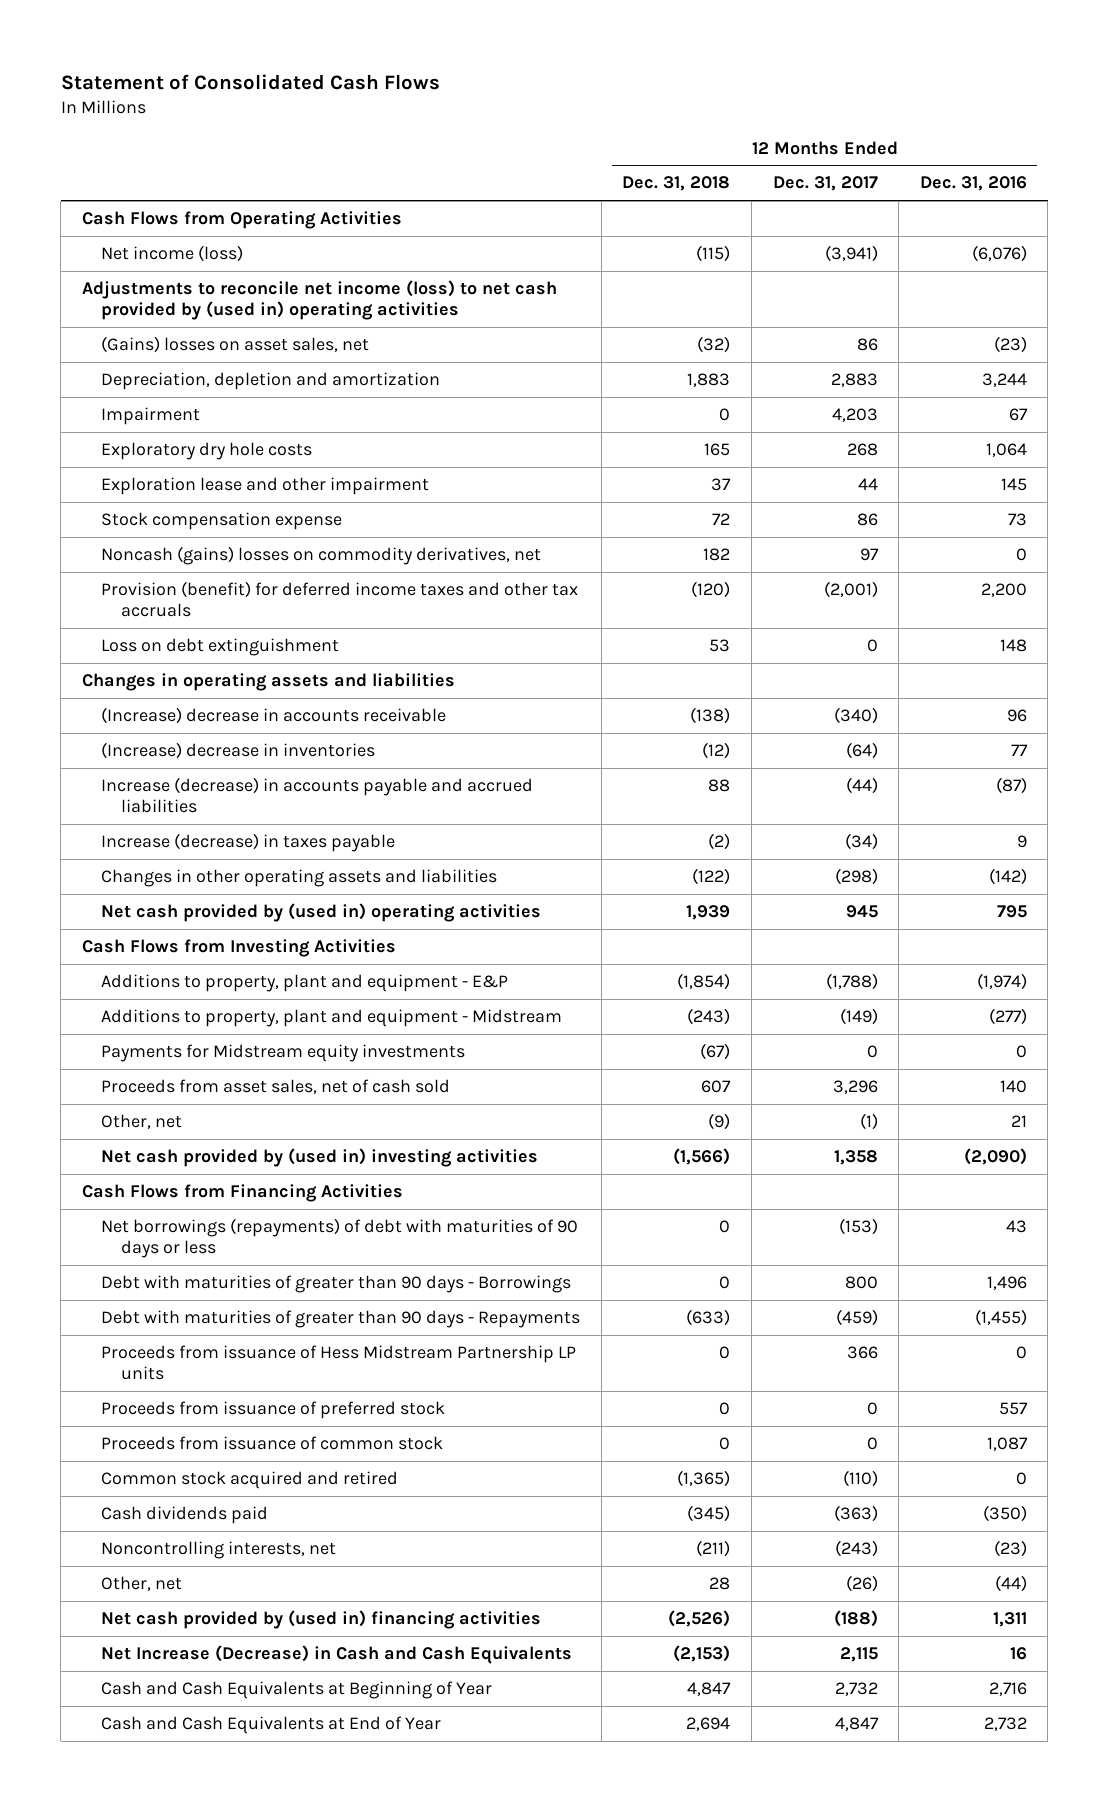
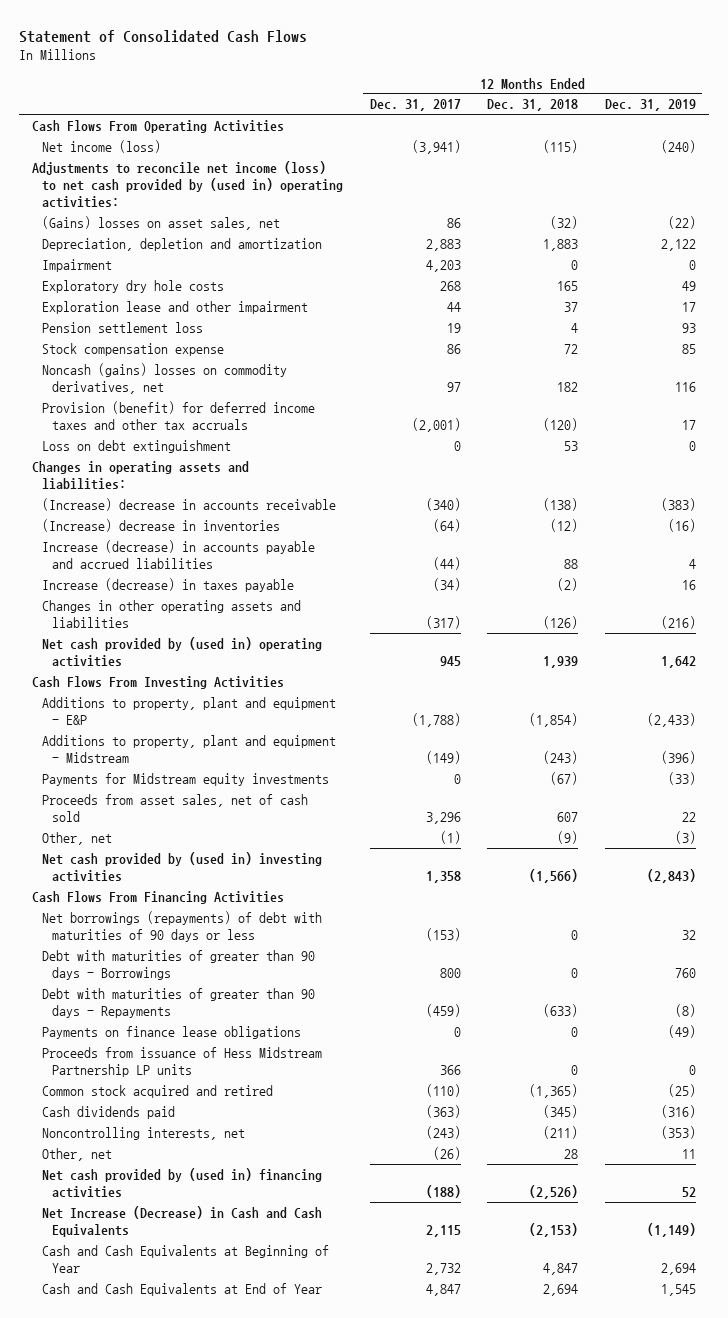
[919,176,1027,192] Dec. 31, 2016 -> none
none -> [604,99,696,112] Dec. 31, 2019
[81,210,402,229] Cash Flows from Operating Activities -> [32,119,285,133] Cash Flows From Operating Activities
[81,279,557,321] Adjustments to reconcile net income (loss) to net cash provided by (used in) operating activities -> [32,160,344,208] Adjustments to reconcile net income (loss) to net cash provided by (used in) operating activities:
none -> [42,321,204,333] Pension settlement loss
[81,672,455,691] Changes in operating assets and liabilities -> [32,460,250,490] Changes in operating assets and liabilities:
[692,867,731,885] (122) -> [543,615,579,629] (126)
[834,867,878,885] (298) -> [425,615,461,629] (317)
[81,938,396,957] Cash Flows from Investing Activities -> [32,675,285,689] Cash Flows From Investing Activities
[81,1183,403,1202] Cash Flows from Financing Activities -> [32,890,285,904] Cash Flows From Financing Activities
none -> [42,1025,302,1039] Payments on finance lease obligations
[101,1400,446,1419] Proceeds from issuance of preferred stock -> none
[101,1435,444,1450] Proceeds from issuance of common stock -> none

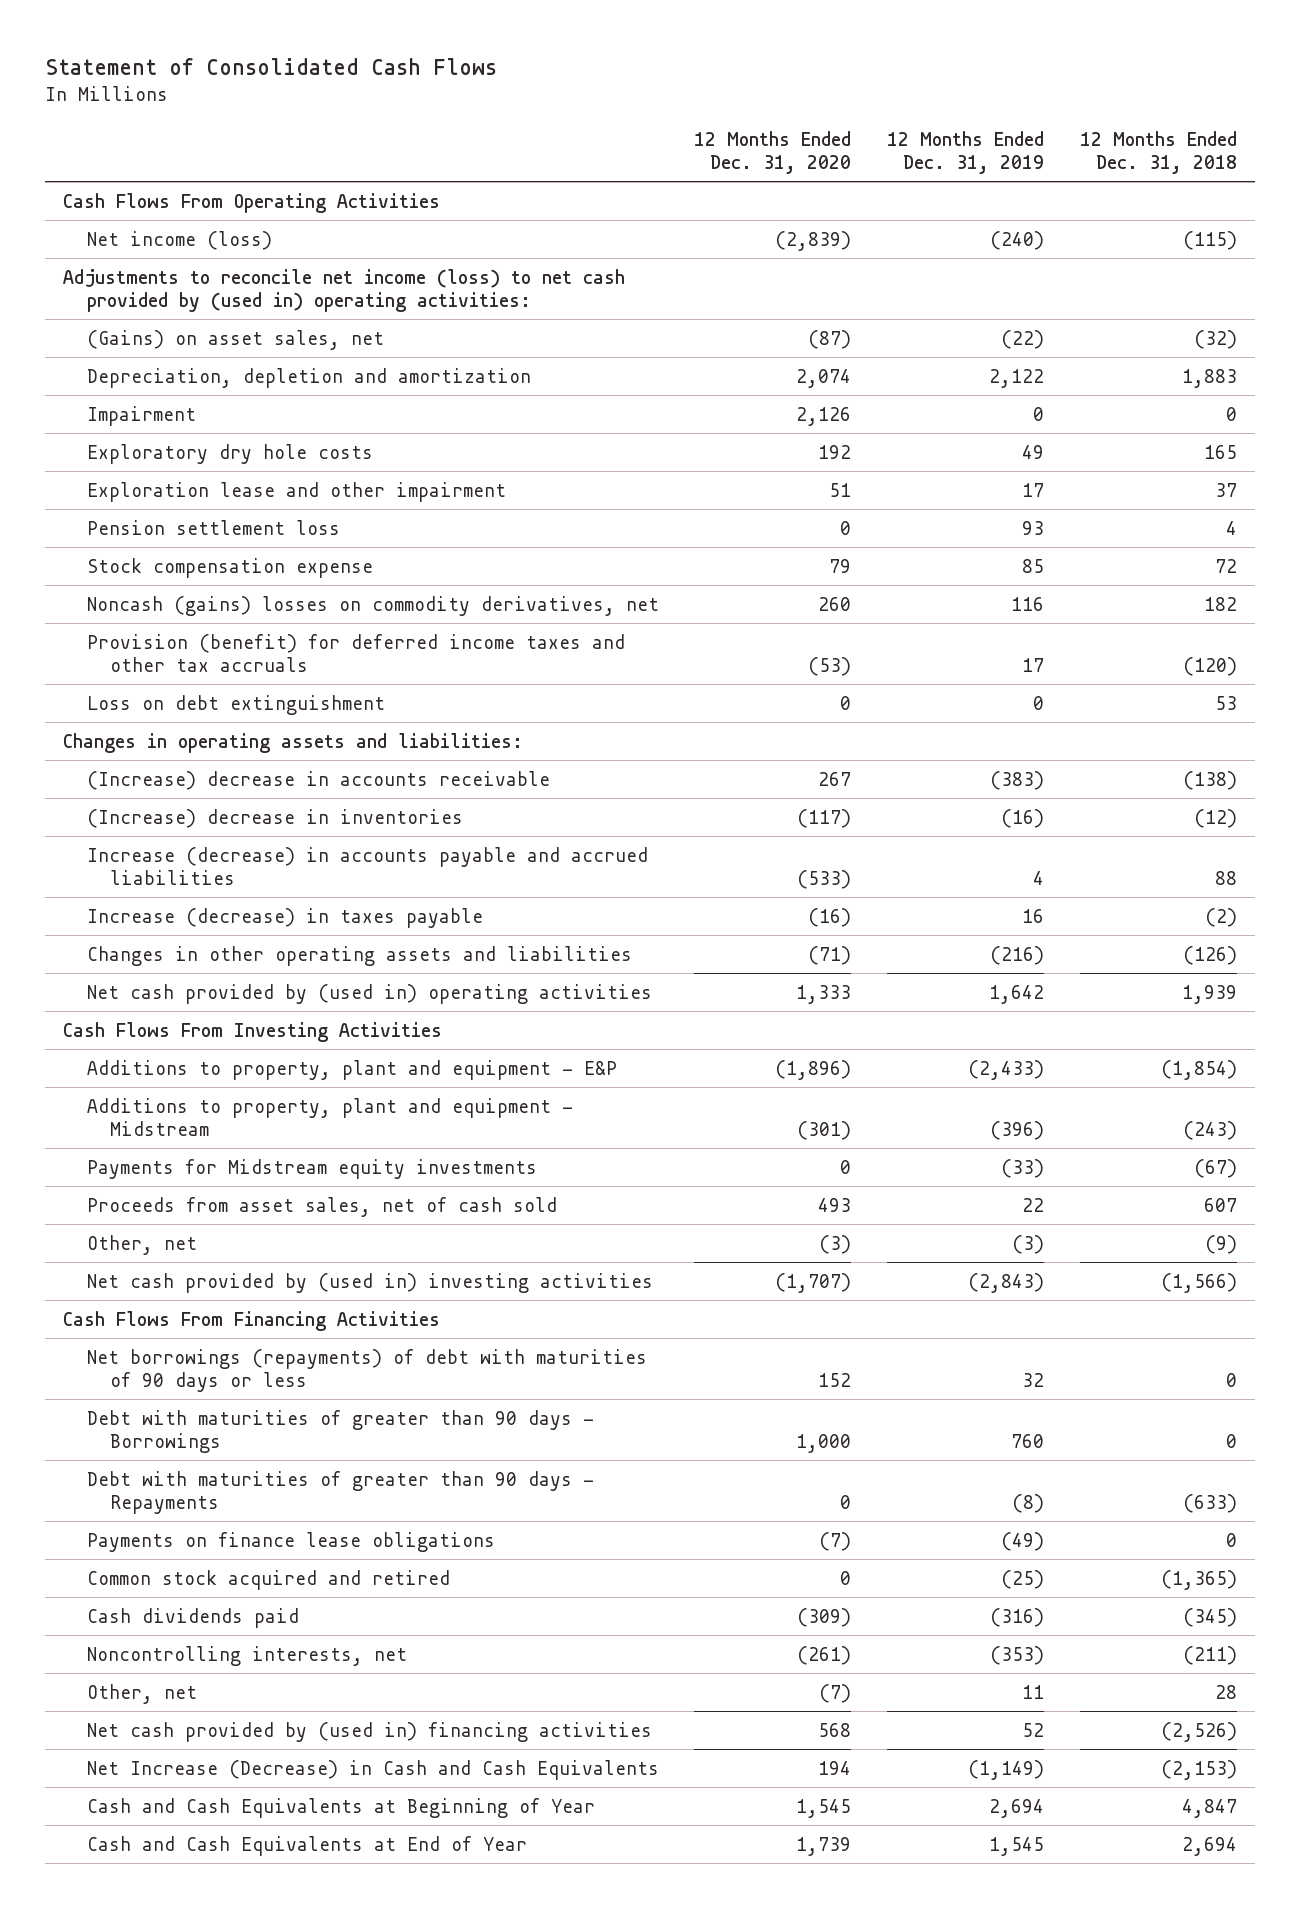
[369,99,461,112] Dec. 31, 2017 -> none
none -> [694,130,852,175] 12 Months Ended Dec. 31, 2020
[42,215,281,230] (Gains) losses on asset sales, net -> [86,329,384,350] (Gains) on asset sales, net
[42,1046,323,1077] Proceeds from issuance of Hess Midstream Partnership LP units -> none

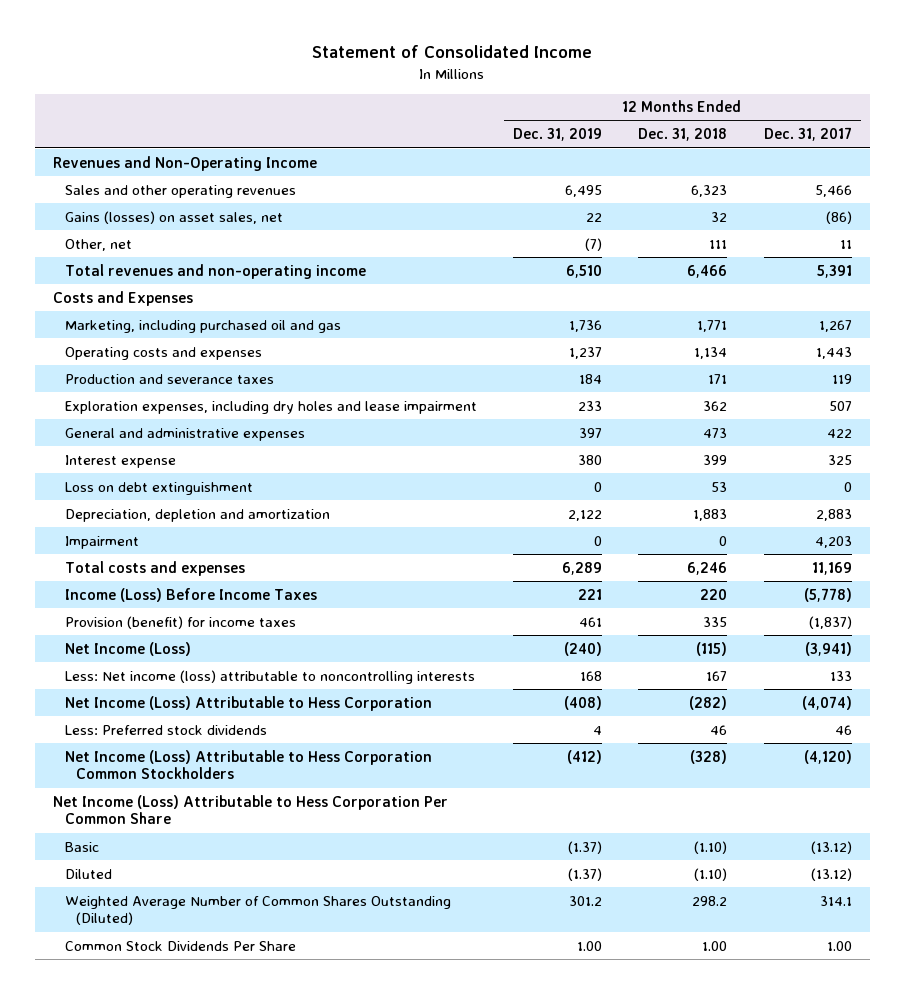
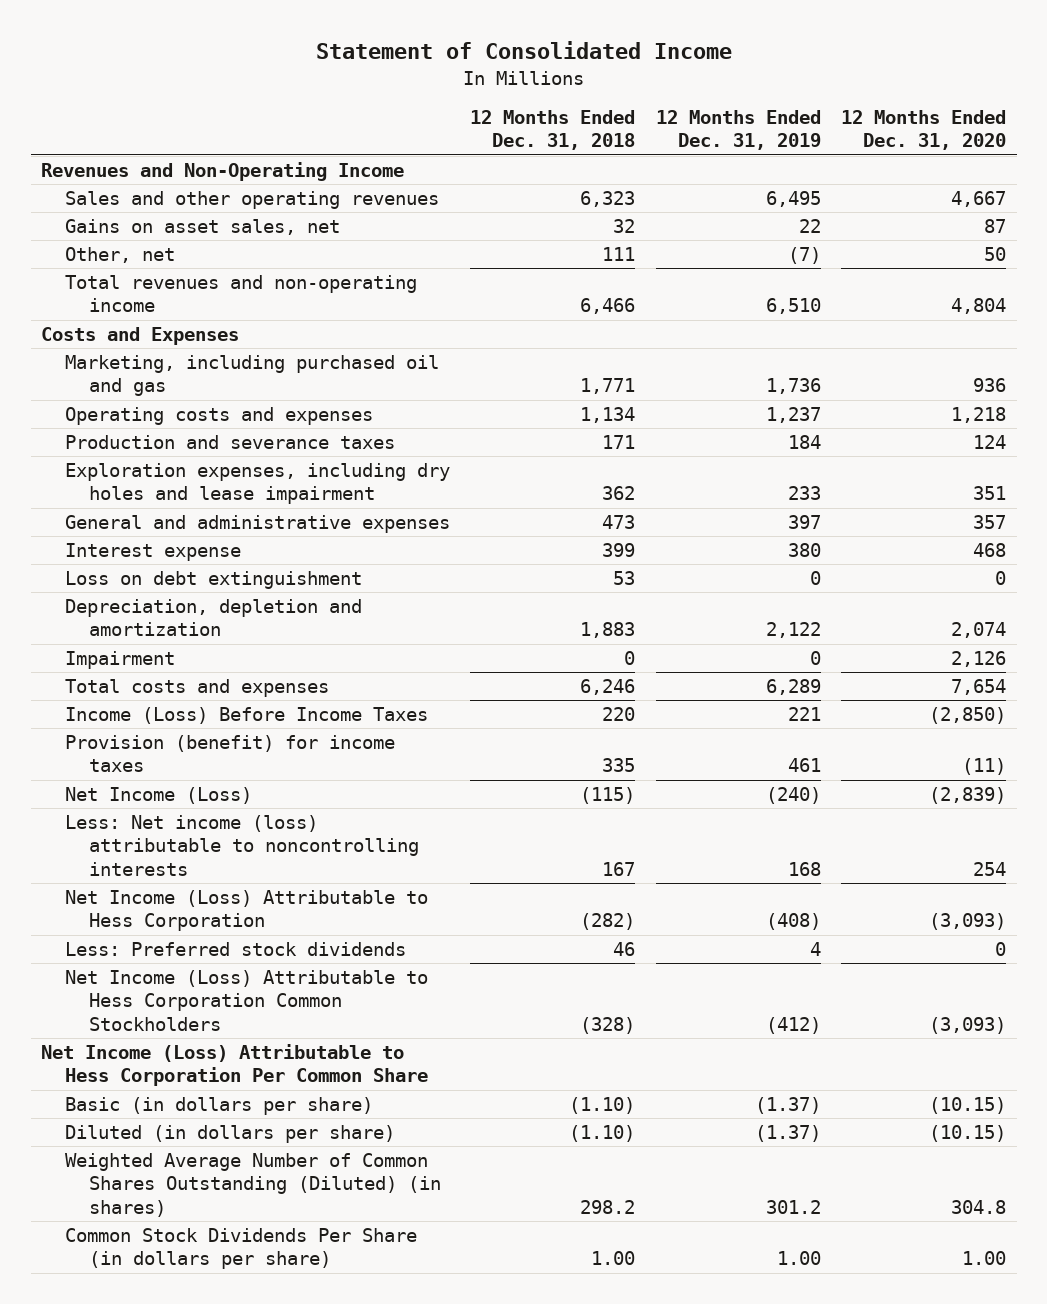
[763,127,852,142] Dec. 31, 2017 -> none
none -> [841,110,1007,151] 12 Months Ended Dec. 31, 2020
[64,210,283,224] Gains (losses) on asset sales, net -> [64,218,340,235] Gains on asset sales, net
[64,841,99,852] Basic -> [64,1096,373,1115] Basic (in dollars per share)
[64,868,112,879] Diluted -> [64,1124,395,1143] Diluted (in dollars per share)
[64,895,451,926] Weighted Average Number of Common Shares Outstanding (Diluted) -> [64,1152,442,1217] Weighted Average Number of Common Shares Outstanding (Diluted) (in shares)
[64,940,296,951] Common Stock Dividends Per Share -> [64,1227,417,1270] Common Stock Dividends Per Share (in dollars per share)

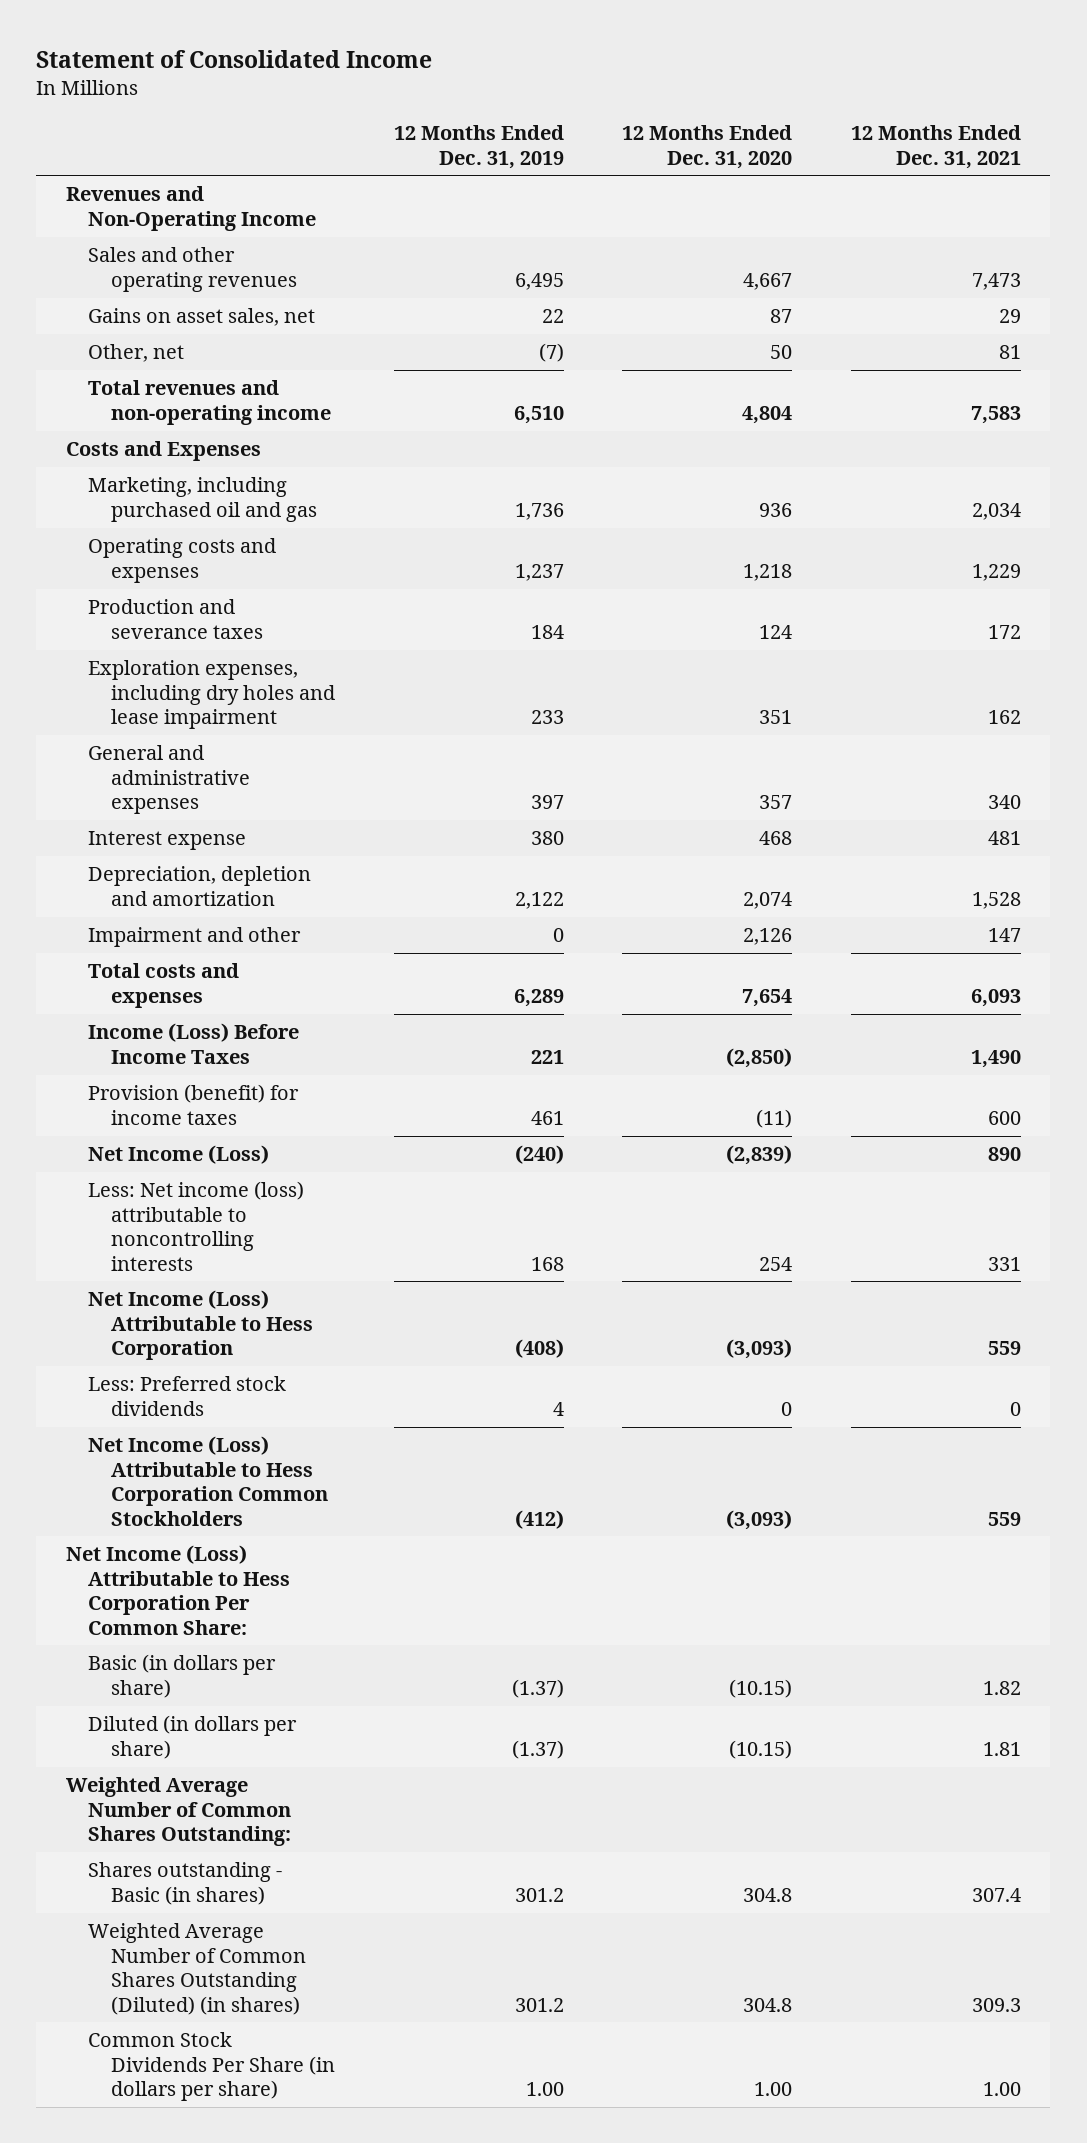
[470,110,636,151] 12 Months Ended Dec. 31, 2018 -> none
none -> [850,125,1021,169] 12 Months Ended Dec. 31, 2021
[64,570,362,589] Loss on debt extinguishment -> none
[64,650,175,669] Impairment -> [88,927,302,948] Impairment and other
[40,1043,428,1087] Net Income (Loss) Attributable to Hess Corporation Per Common Share -> [65,1545,291,1635] Net Income (Loss) Attributable to Hess Corporation Per Common Share:
none -> [65,1777,292,1847] Weighted Average Number of Common Shares Outstanding:
none -> [88,1862,283,1905] Shares outstanding - Basic (in shares)

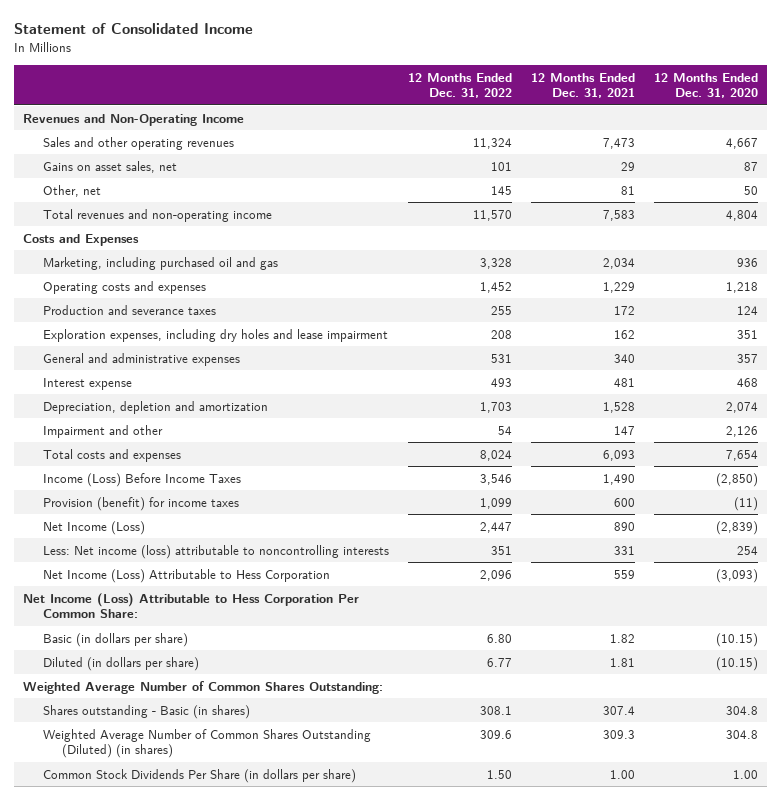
[393,125,564,169] 12 Months Ended Dec. 31, 2019 -> none
none -> [407,72,512,99] 12 Months Ended Dec. 31, 2022
[88,1376,287,1416] Less: Preferred stock dividends -> none
[88,1436,329,1526] Net Income (Loss) Attributable to Hess Corporation Common Stockholders -> none

